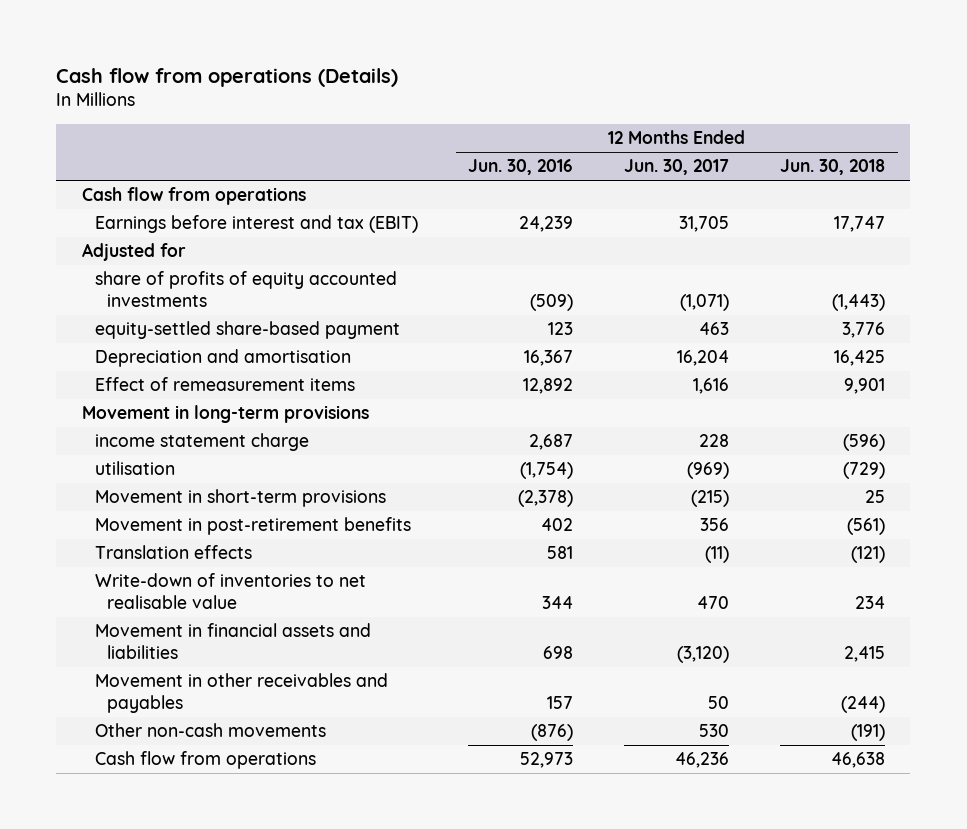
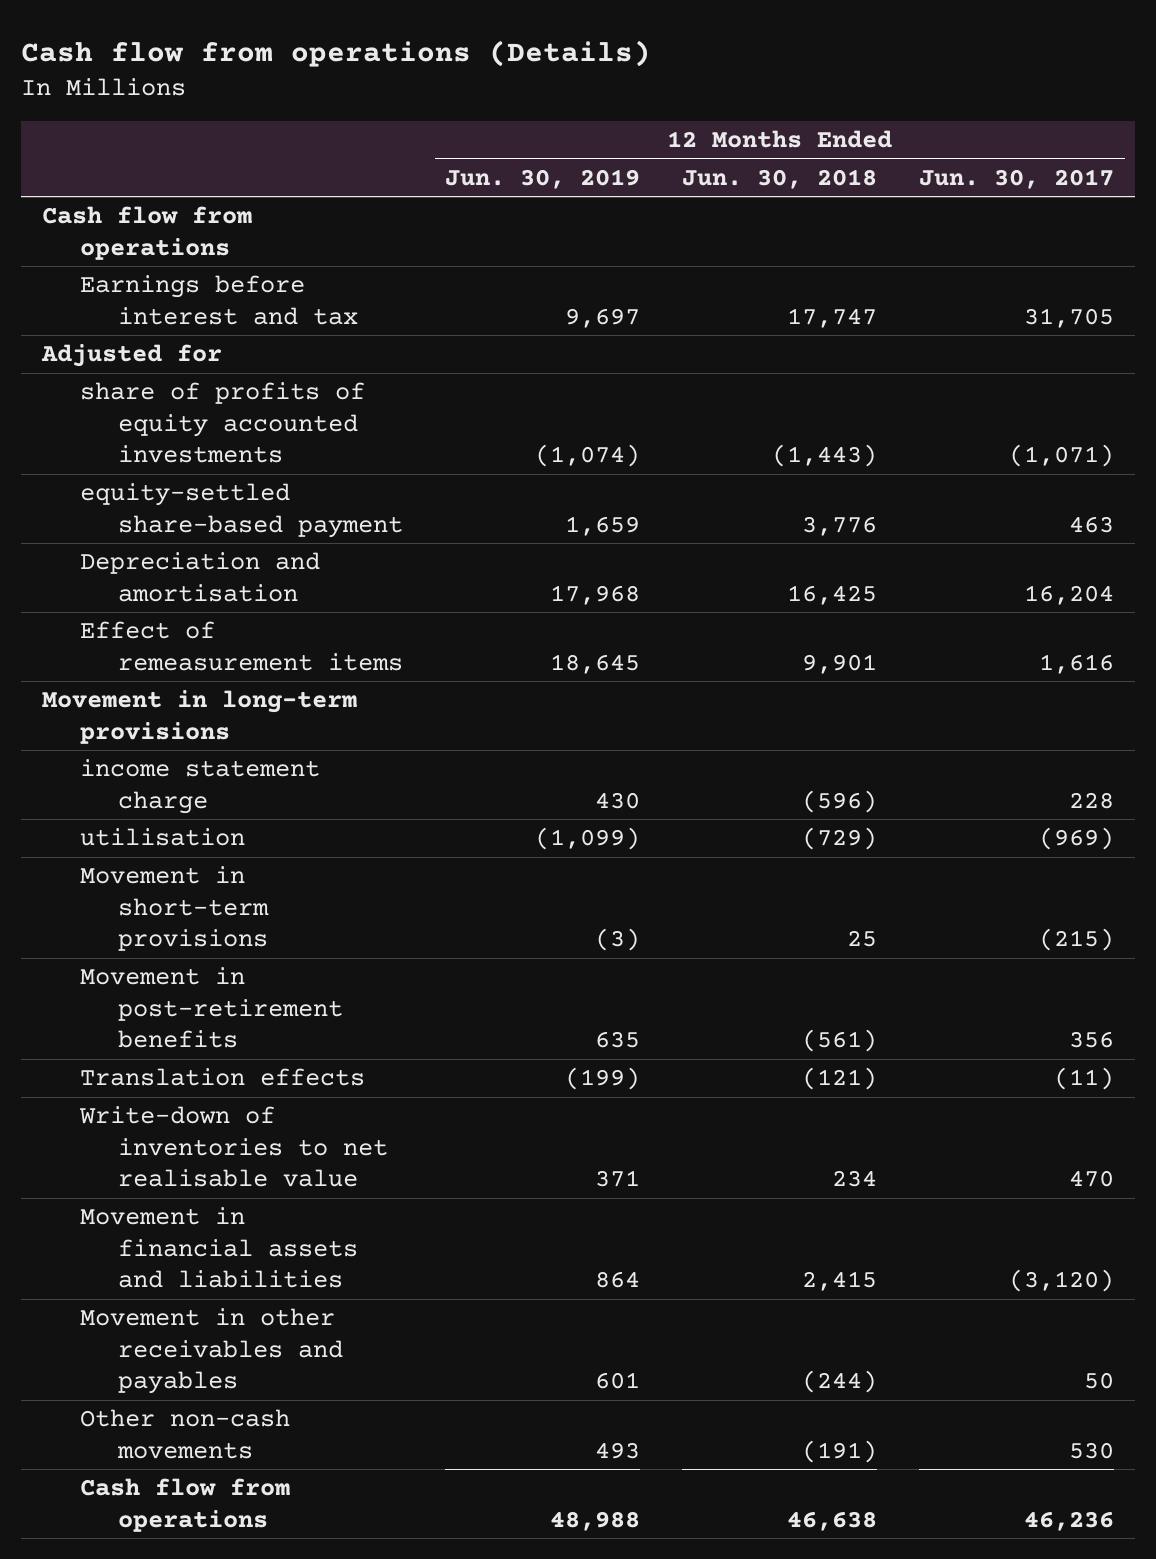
[468,159,574,176] Jun. 30, 2016 -> none
none -> [445,169,641,190] Jun. 30, 2019
[94,215,418,234] Earnings before interest and tax (EBIT) -> [79,275,359,325] Earnings before interest and tax

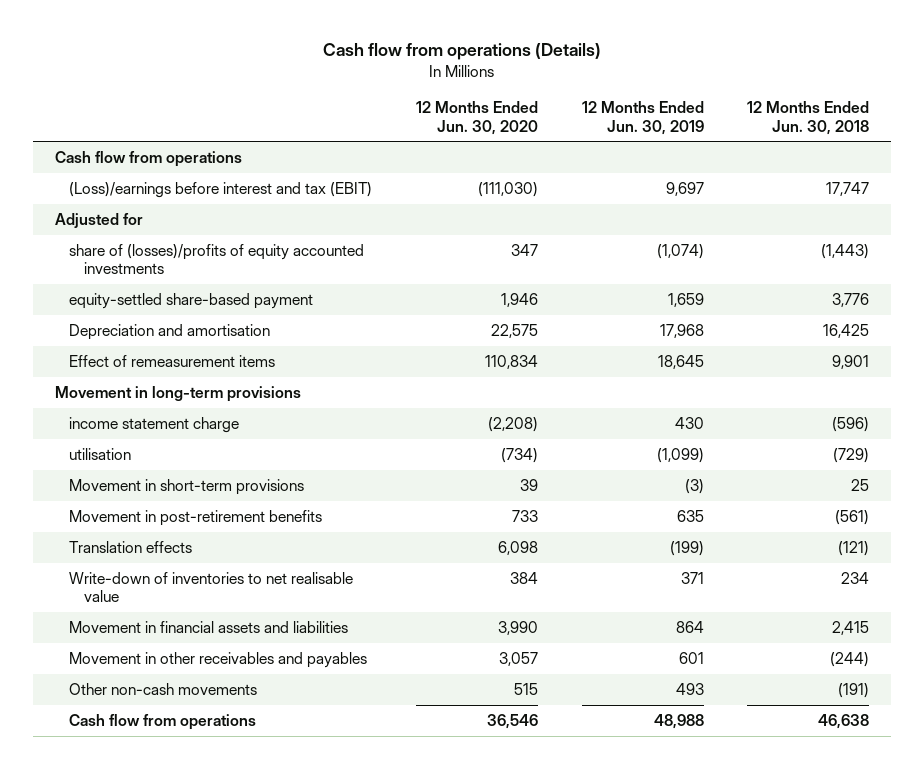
[919,169,1115,190] Jun. 30, 2017 -> none
none -> [416,101,539,135] 12 Months Ended Jun. 30, 2020
[79,275,359,325] Earnings before interest and tax -> [69,181,373,198] (Loss)/earnings before interest and tax (EBIT)
[79,382,365,464] share of profits of equity accounted investments -> [69,243,365,275] share of (losses)/profits of equity accounted investments

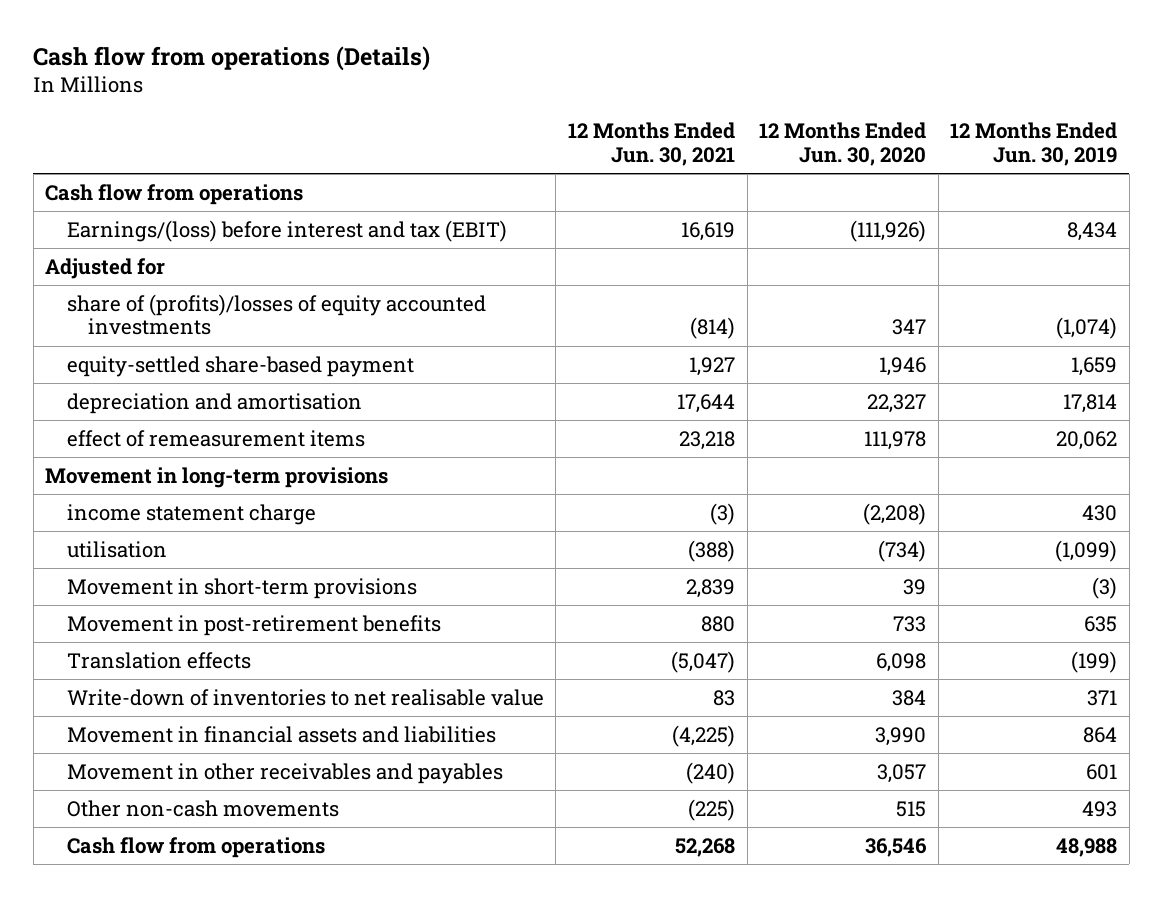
[747,101,870,135] 12 Months Ended Jun. 30, 2018 -> none
none -> [567,122,735,166] 12 Months Ended Jun. 30, 2021
[69,181,373,198] (Loss)/earnings before interest and tax (EBIT) -> [66,220,507,243] Earnings/(loss) before interest and tax (EBIT)
[478,181,539,197] (111,030) -> [850,220,927,243] (111,926)
[665,181,704,196] 9,697 -> [1067,222,1118,242] 8,434
[69,243,365,275] share of (losses)/profits of equity accounted investments -> [66,294,486,336] share of (profits)/losses of equity accounted investments
[69,323,271,340] Depreciation and amortisation -> [66,393,362,415] depreciation and amortisation
[491,323,539,338] 22,575 -> [867,394,927,414] 22,327
[659,323,704,338] 17,968 -> [1063,394,1118,414] 17,814
[69,354,276,367] Effect of remeasurement items -> [66,430,365,448] effect of remeasurement items
[485,354,539,369] 110,834 -> [864,431,927,451] 111,978
[657,354,704,369] 18,645 -> [1056,431,1118,451] 20,062

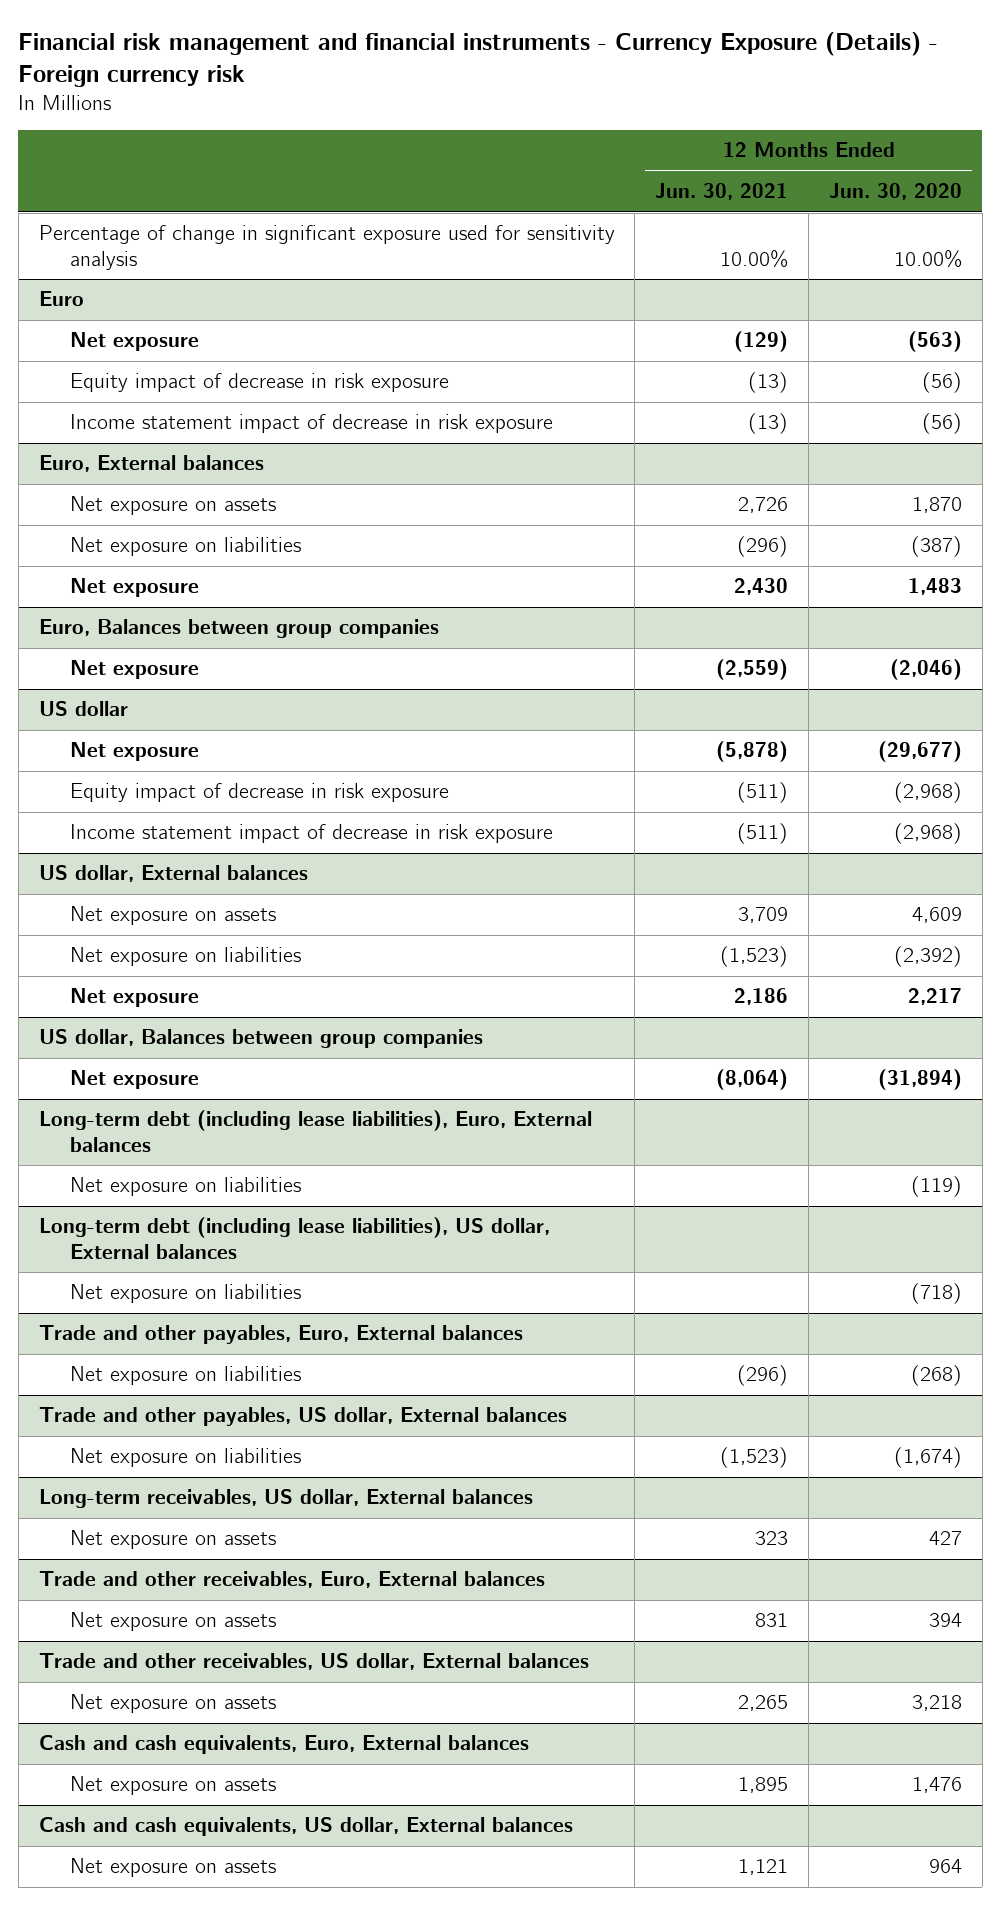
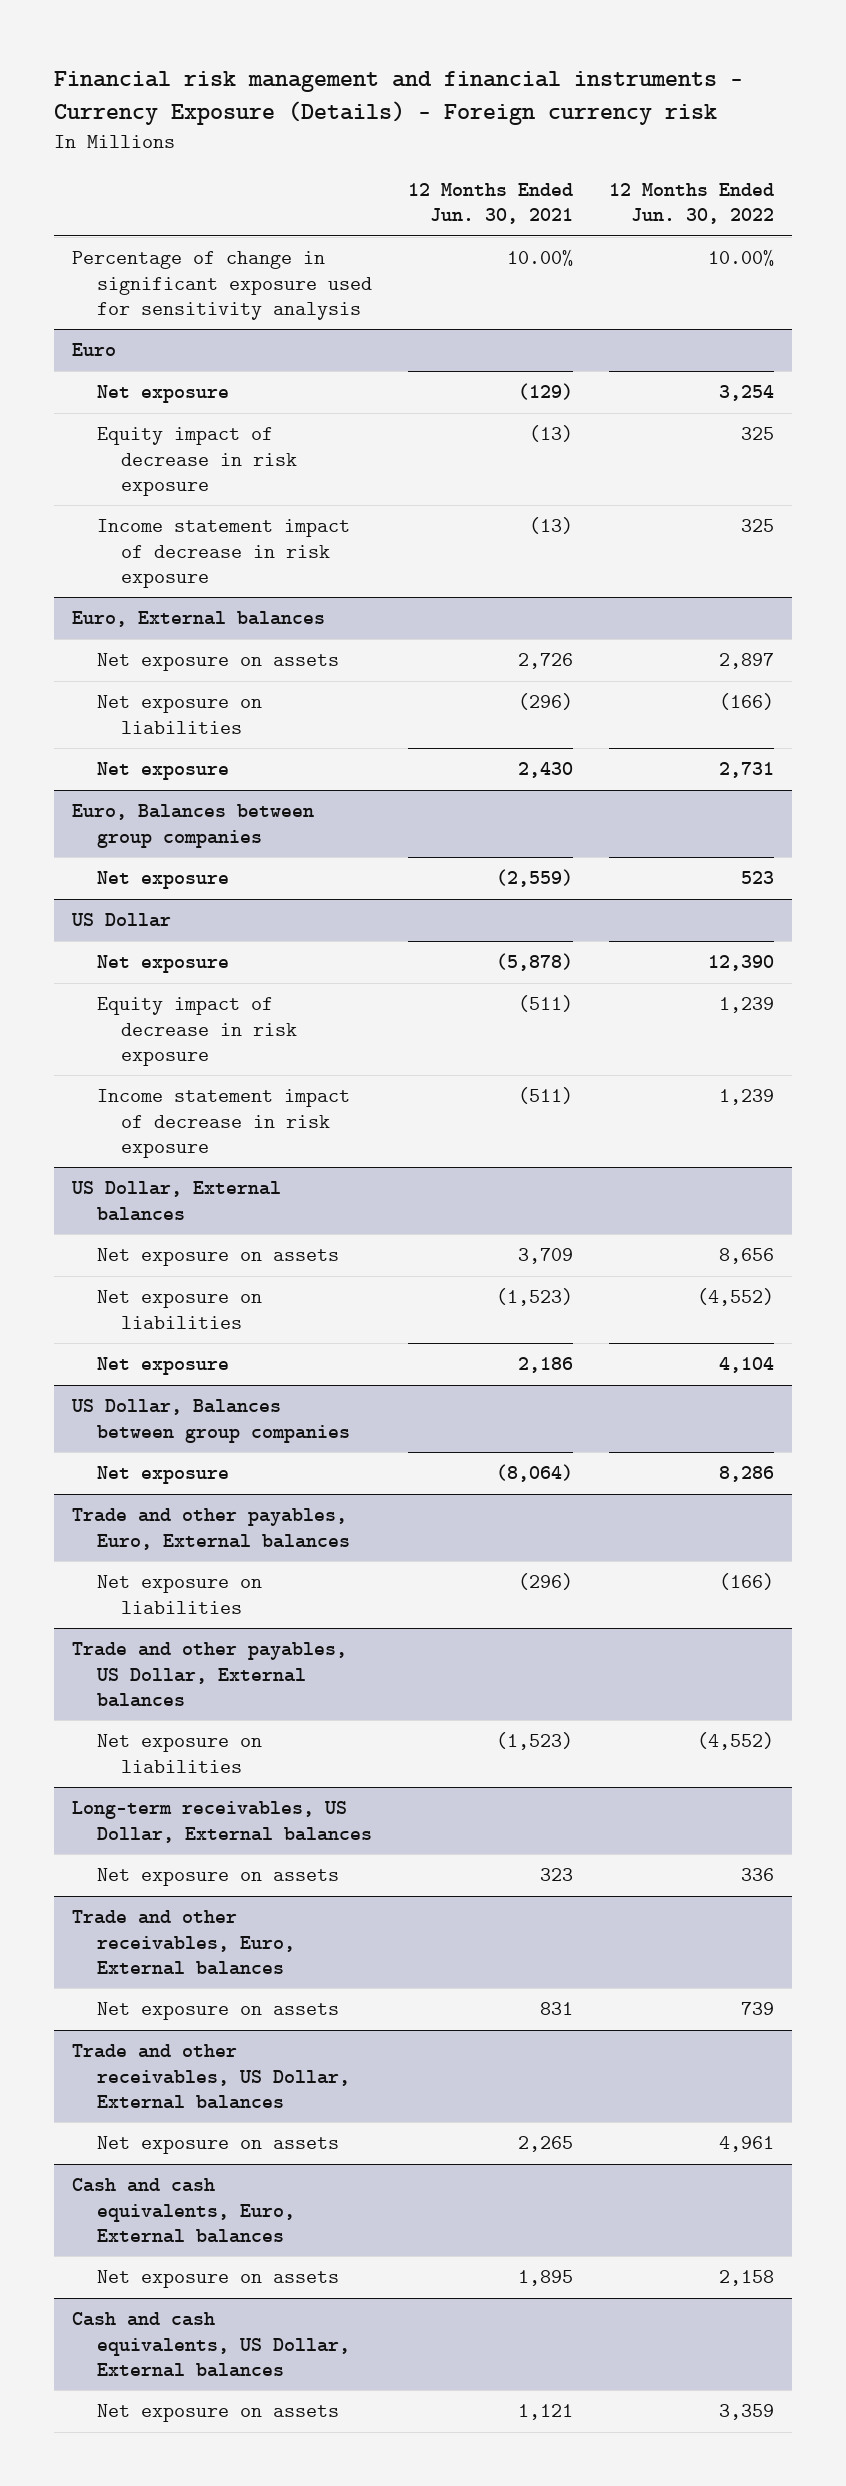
[828,183,962,201] Jun. 30, 2020 -> none
none -> [609,183,775,225] 12 Months Ended Jun. 30, 2022
[38,701,128,717] US dollar -> [70,913,171,928] US Dollar
[38,865,308,883] US dollar, External balances -> [70,1181,281,1221] US Dollar, External balances
[38,1029,483,1049] US dollar, Balances between group companies -> [70,1399,350,1443] US Dollar, Balances between group companies
[38,1110,592,1152] Long-term debt (including lease liabilities), Euro, External balances -> none
[69,1177,301,1197] Net exposure on liabilities -> none
[38,1217,550,1259] Long-term debt (including lease liabilities), US dollar, External balances -> none
[69,1284,301,1304] Net exposure on liabilities -> none
[38,1407,567,1427] Trade and other payables, US dollar, External balances -> [71,1642,347,1707] Trade and other payables, US Dollar, External balances
[38,1489,533,1509] Long-term receivables, US dollar, External balances -> [71,1801,372,1843] Long-term receivables, US Dollar, External balances
[38,1653,589,1671] Trade and other receivables, US dollar, External balances -> [71,2044,350,2109] Trade and other receivables, US Dollar, External balances
[38,1817,573,1837] Cash and cash equivalents, US dollar, External balances -> [71,2312,350,2377] Cash and cash equivalents, US Dollar, External balances

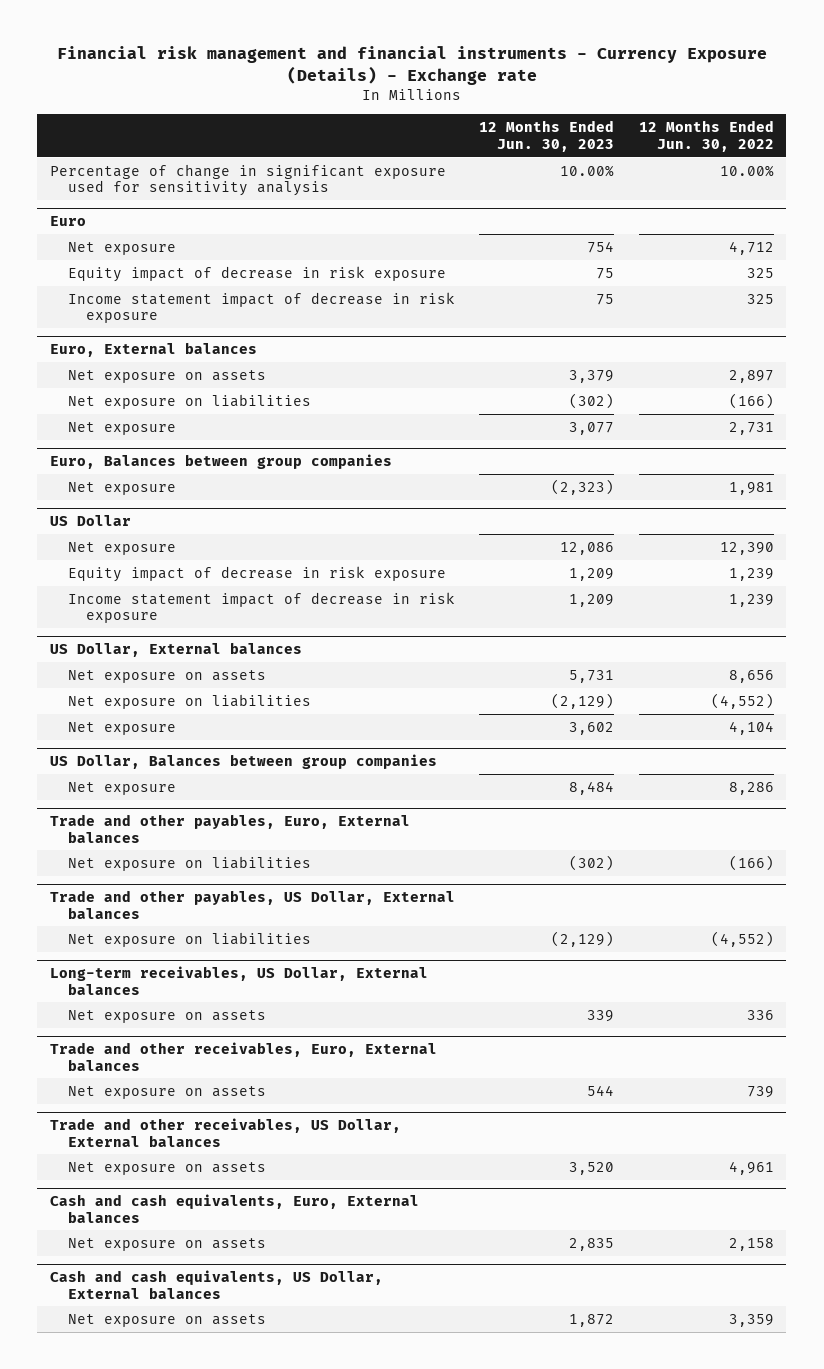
[53,71,743,126] Financial risk management and financial instruments - Currency Exposure (Details) - Foreign currency risk -> [56,46,767,86] Financial risk management and financial instruments - Currency Exposure (Details) - Exchange rate
[407,183,573,225] 12 Months Ended Jun. 30, 2021 -> none
none -> [479,120,615,152] 12 Months Ended Jun. 30, 2023
[719,385,775,402] 3,254 -> [728,240,774,255] 4,712
[741,871,775,885] 523 -> [728,481,774,495] 1,981

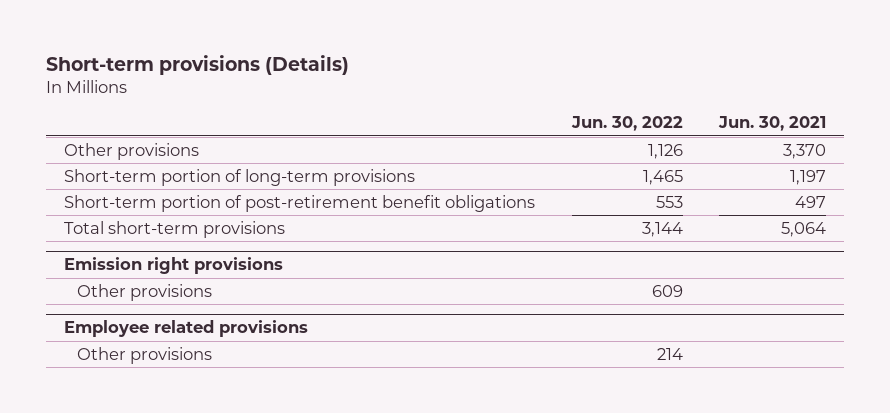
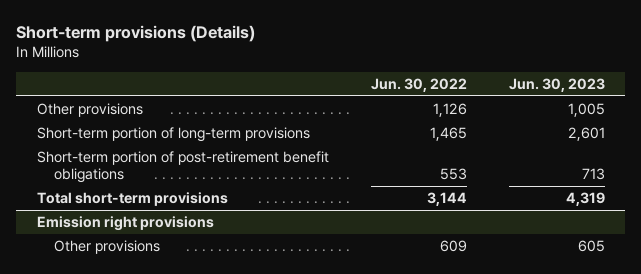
[717,116,826,132] Jun. 30, 2021 -> none
none -> [508,77,605,92] Jun. 30, 2023
[64,320,309,338] Employee related provisions -> none
[77,346,213,364] Other provisions -> none

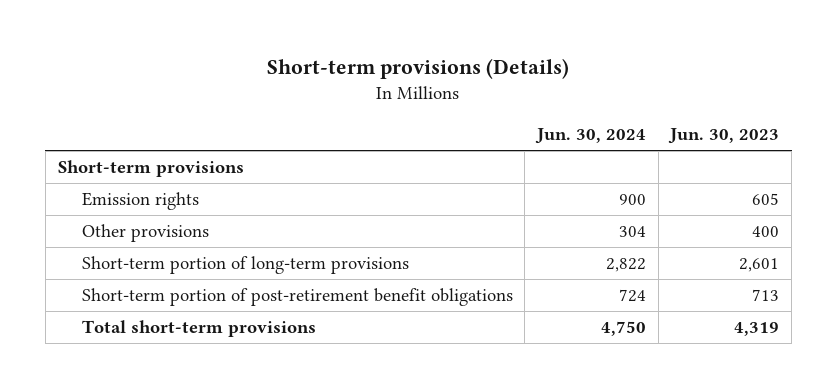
[370,77,467,92] Jun. 30, 2022 -> none
none -> [535,128,647,145] Jun. 30, 2024
none -> [57,160,244,178] Short-term provisions
none -> [81,192,199,211] Emission rights
[567,103,605,118] 1,005 -> [752,226,780,238] 400
[36,216,214,232] Emission right provisions -> none
[53,240,160,255] Other provisions -> none

